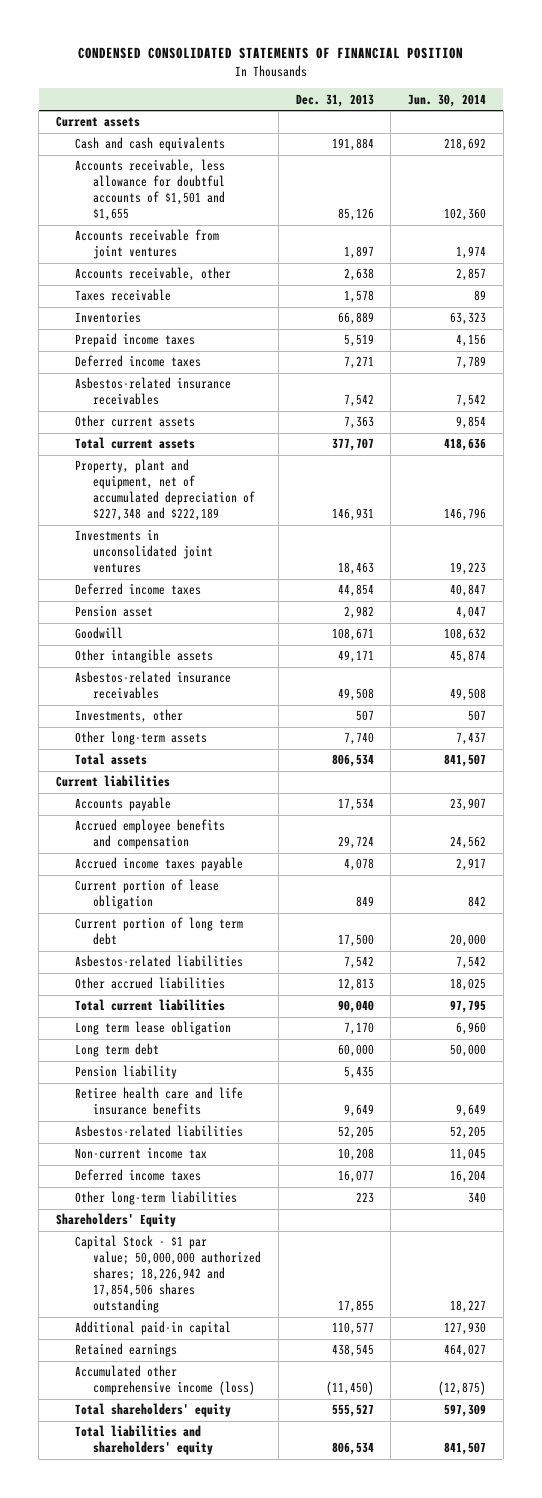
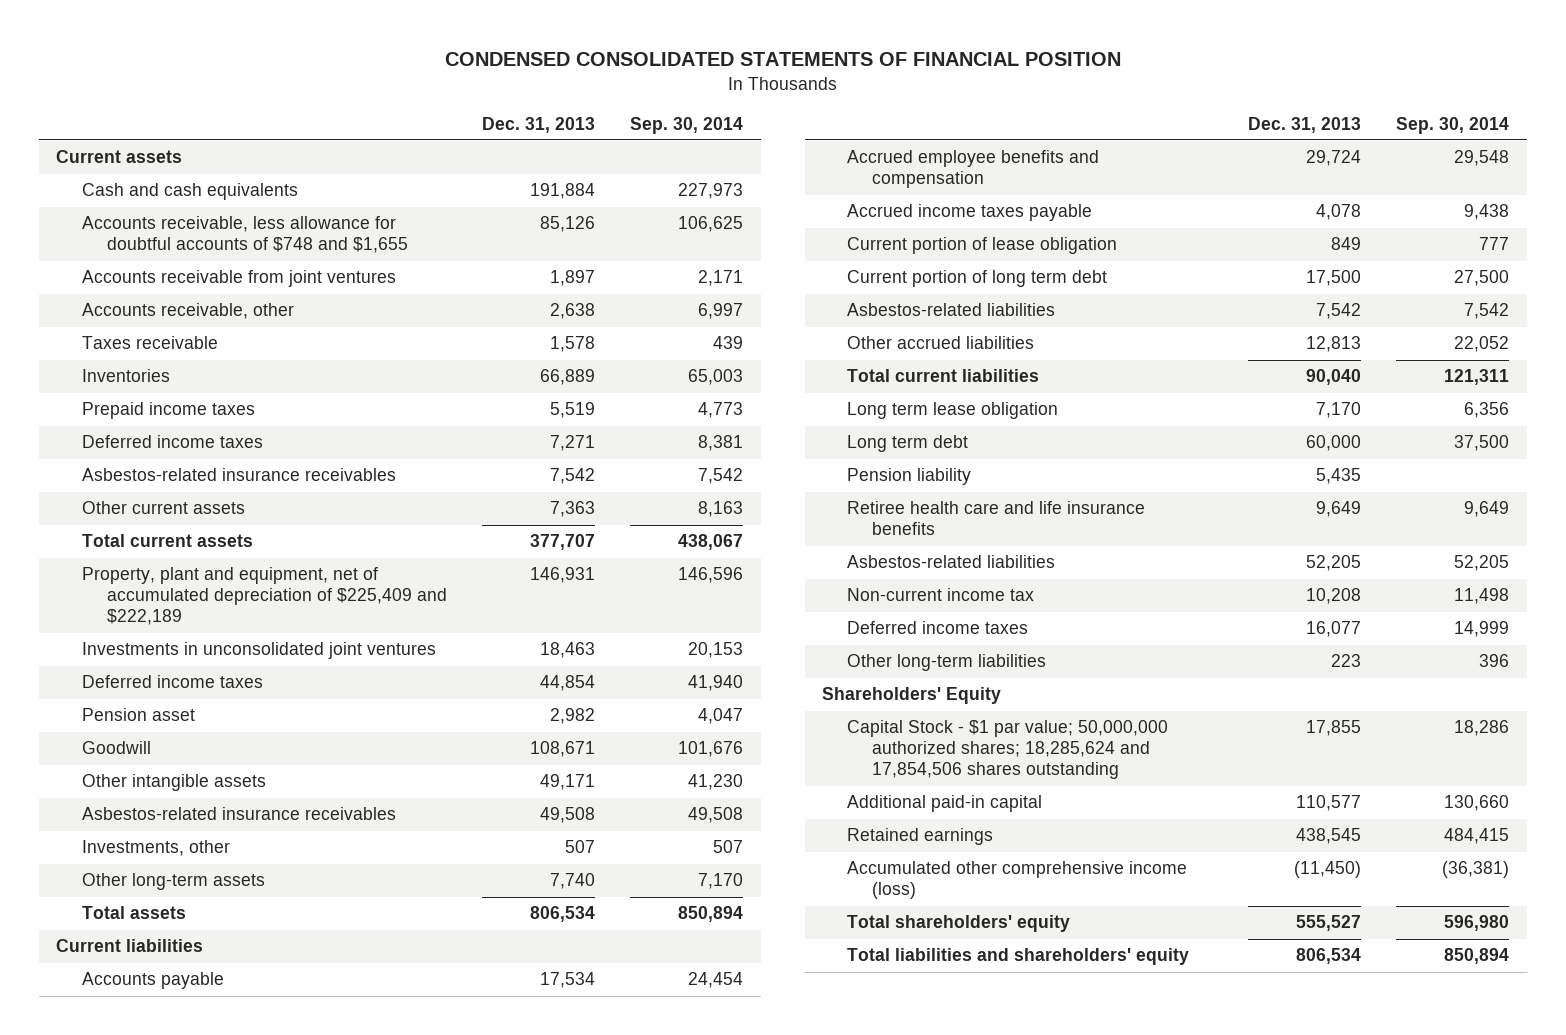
[408,93,487,107] Jun. 30, 2014 -> none
none -> [630,116,744,134] Sep. 30, 2014
[74,159,226,222] Accounts receivable, less allowance for doubtful accounts of $1,501 and $1,655 -> [81,216,408,254] Accounts receivable, less allowance for doubtful accounts of $748 and $1,655
[74,459,256,522] Property, plant and equipment, net of accumulated depreciation of $227,348 and $222,189 -> [81,567,447,626] Property, plant and equipment, net of accumulated depreciation of $225,409 and $222,189
[74,1235,262,1314] Capital Stock - $1 par value; 50,000,000 authorized shares; 18,226,942 and 17,854,506 shares outstanding -> [847,720,1169,780] Capital Stock - $1 par value; 50,000,000 authorized shares; 18,285,624 and 17,854,506 shares outstanding

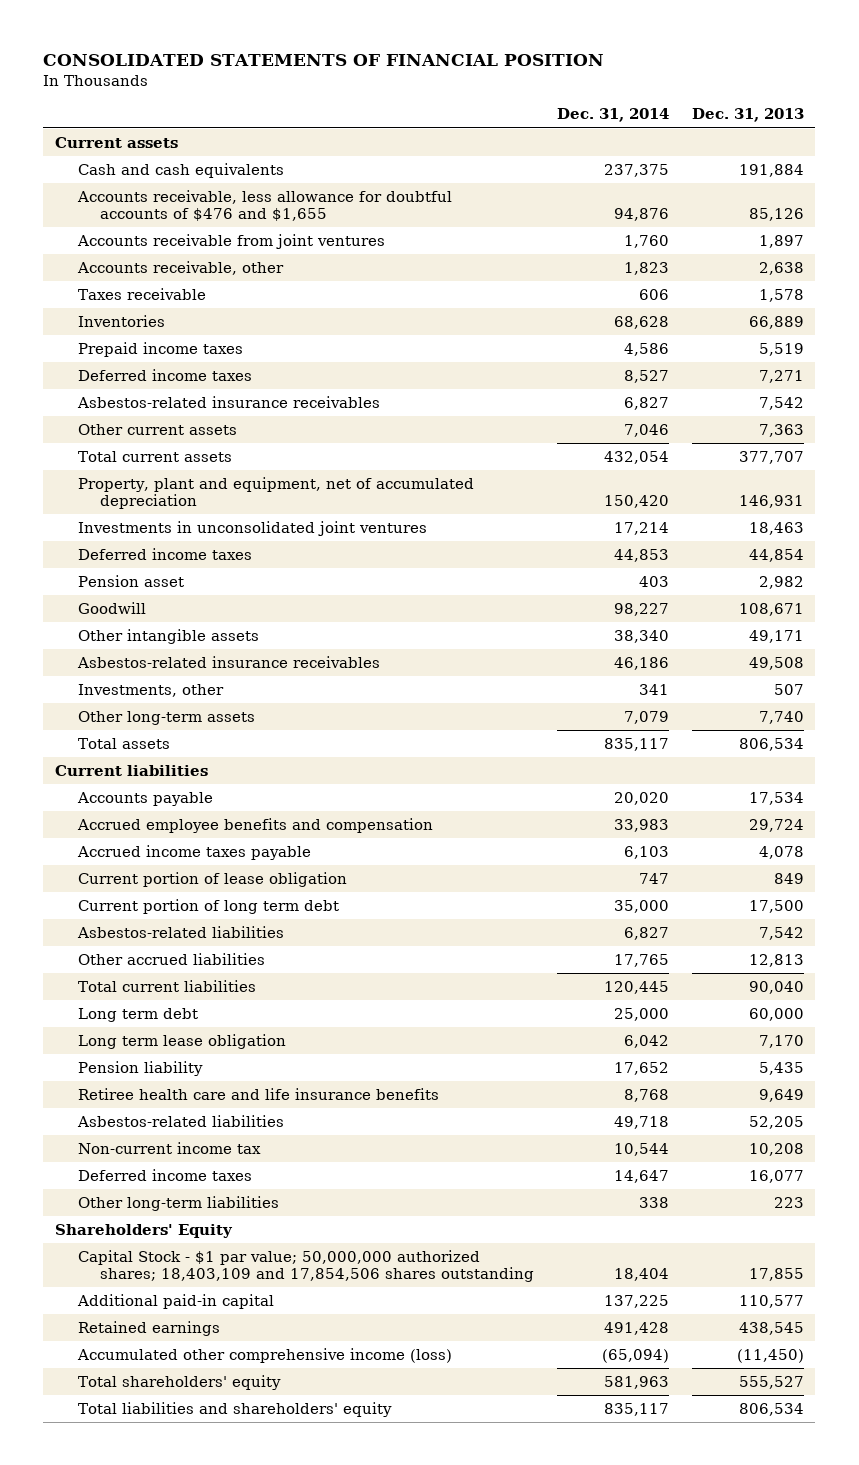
[444,51,1121,66] CONDENSED CONSOLIDATED STATEMENTS OF FINANCIAL POSITION -> [43,54,605,67] CONSOLIDATED STATEMENTS OF FINANCIAL POSITION
[630,116,744,134] Sep. 30, 2014 -> none
none -> [557,108,670,123] Dec. 31, 2014
[81,216,408,254] Accounts receivable, less allowance for doubtful accounts of $748 and $1,655 -> [76,189,452,222] Accounts receivable, less allowance for doubtful accounts of $476 and $1,655
[81,567,447,626] Property, plant and equipment, net of accumulated depreciation of $225,409 and $222,189 -> [77,476,474,510] Property, plant and equipment, net of accumulated depreciation
[847,402,1059,420] Long term lease obligation -> [77,1033,286,1049] Long term lease obligation
[847,720,1169,780] Capital Stock - $1 par value; 50,000,000 authorized shares; 18,285,624 and 17,854,506 shares outstanding -> [77,1249,535,1283] Capital Stock - $1 par value; 50,000,000 authorized shares; 18,403,109 and 17,854,506 shares outstanding

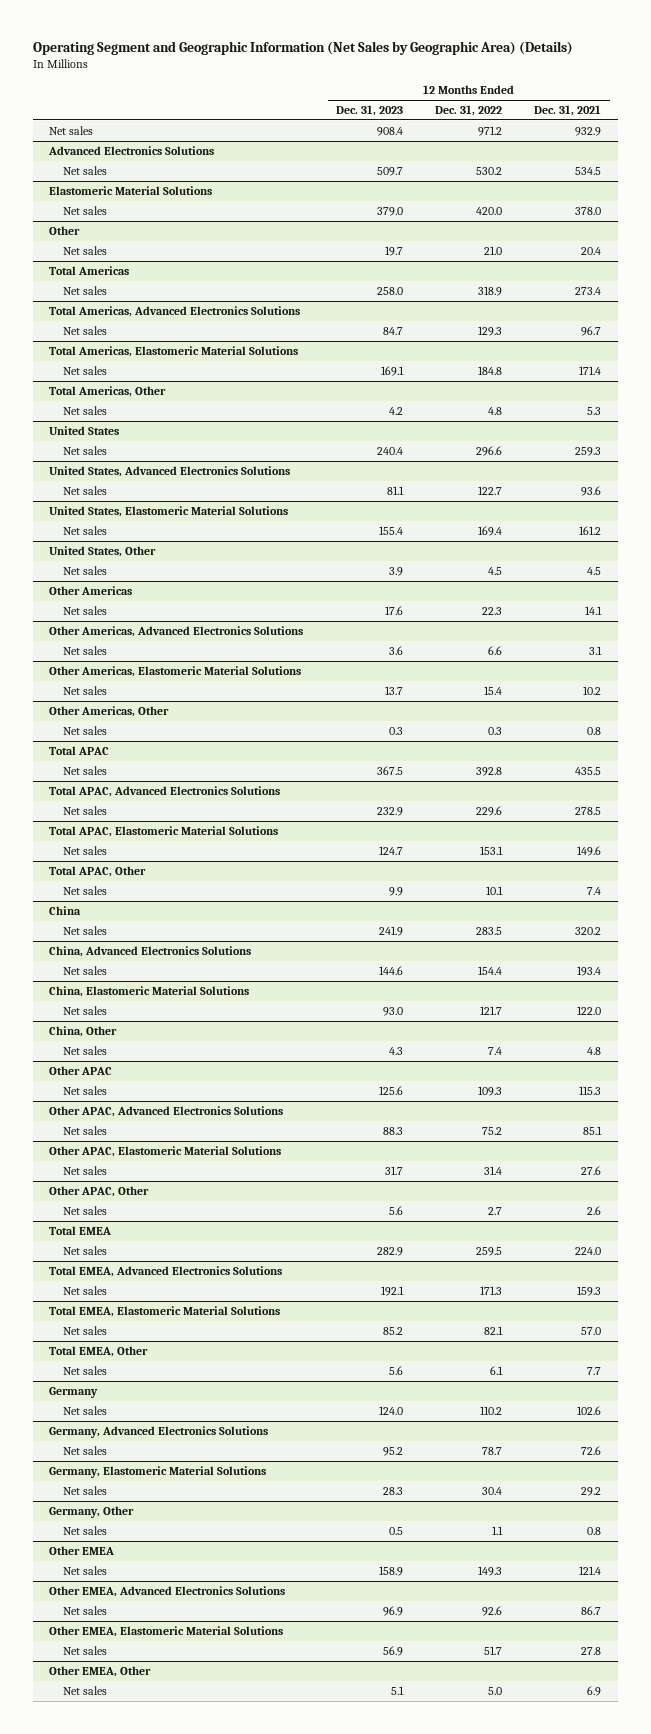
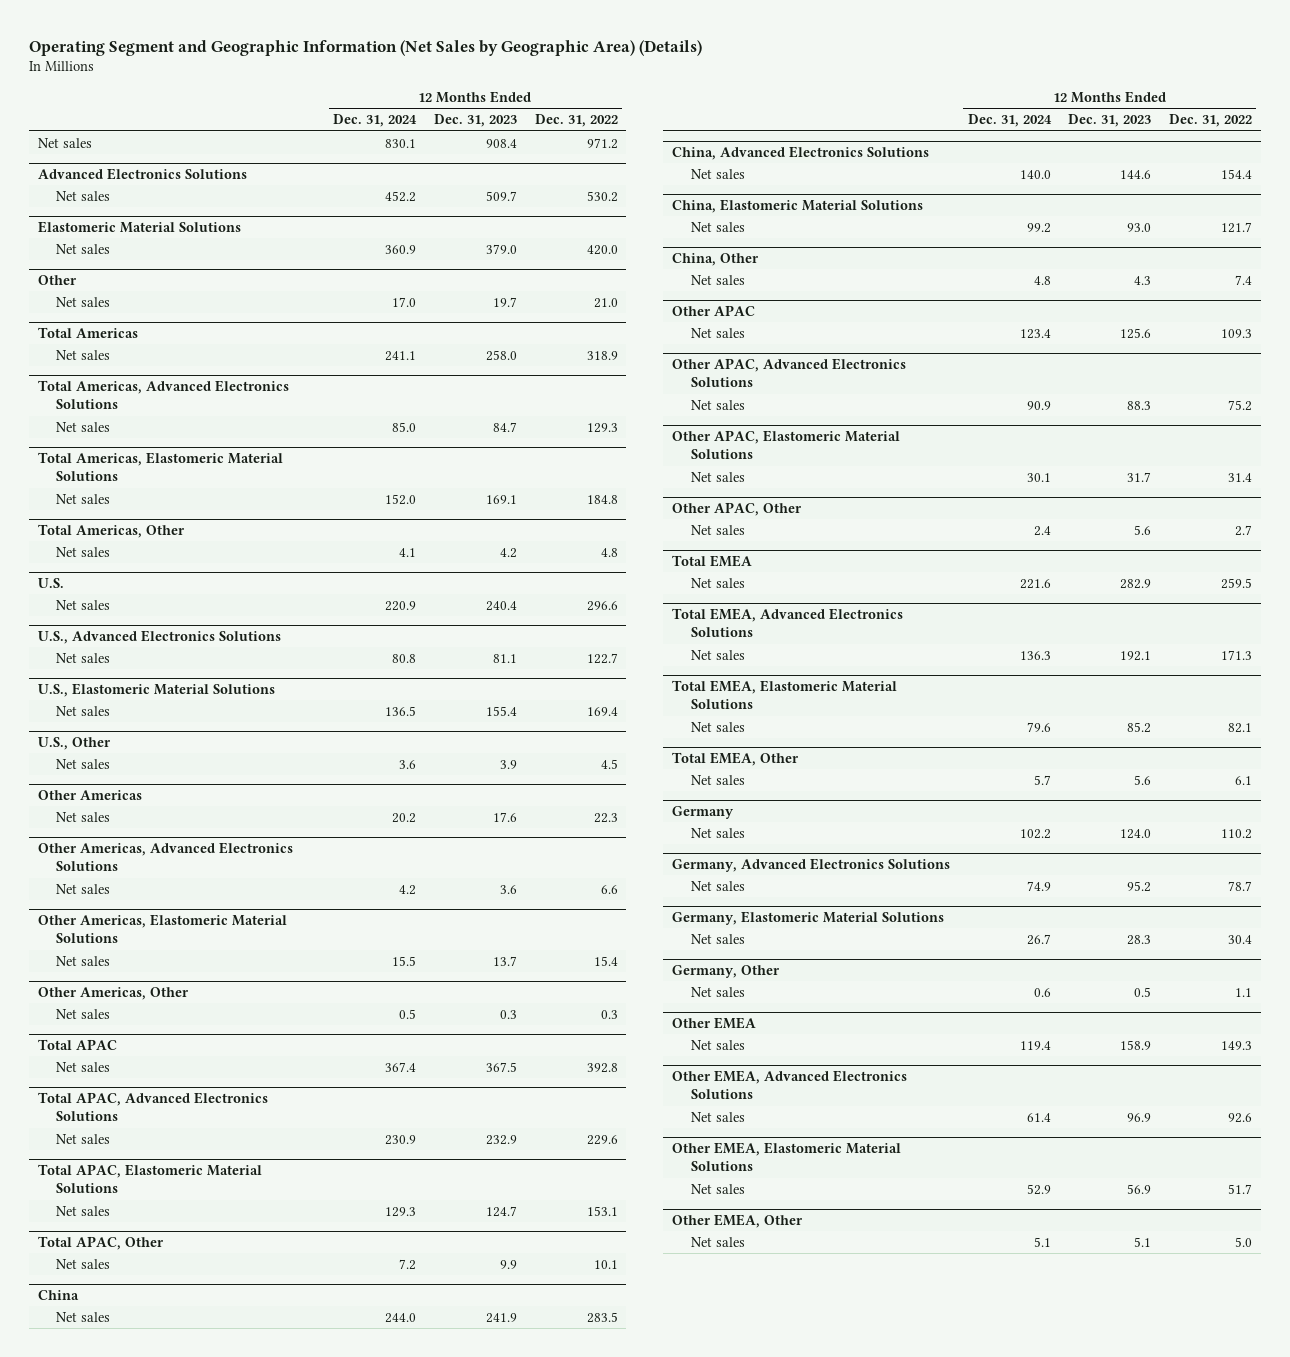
[534,105,602,117] Dec. 31, 2021 -> none
none -> [333,114,418,128] Dec. 31, 2024
[49,425,120,435] United States -> [37,578,64,589] U.S.
[49,465,291,477] United States, Advanced Electronics Solutions -> none
none -> [37,630,281,645] U.S., Advanced Electronics Solutions
[49,505,289,517] United States, Elastomeric Material Solutions -> none
none -> [37,683,275,698] U.S., Elastomeric Material Solutions
[49,545,157,557] United States, Other -> none
none -> [37,737,111,751] U.S., Other

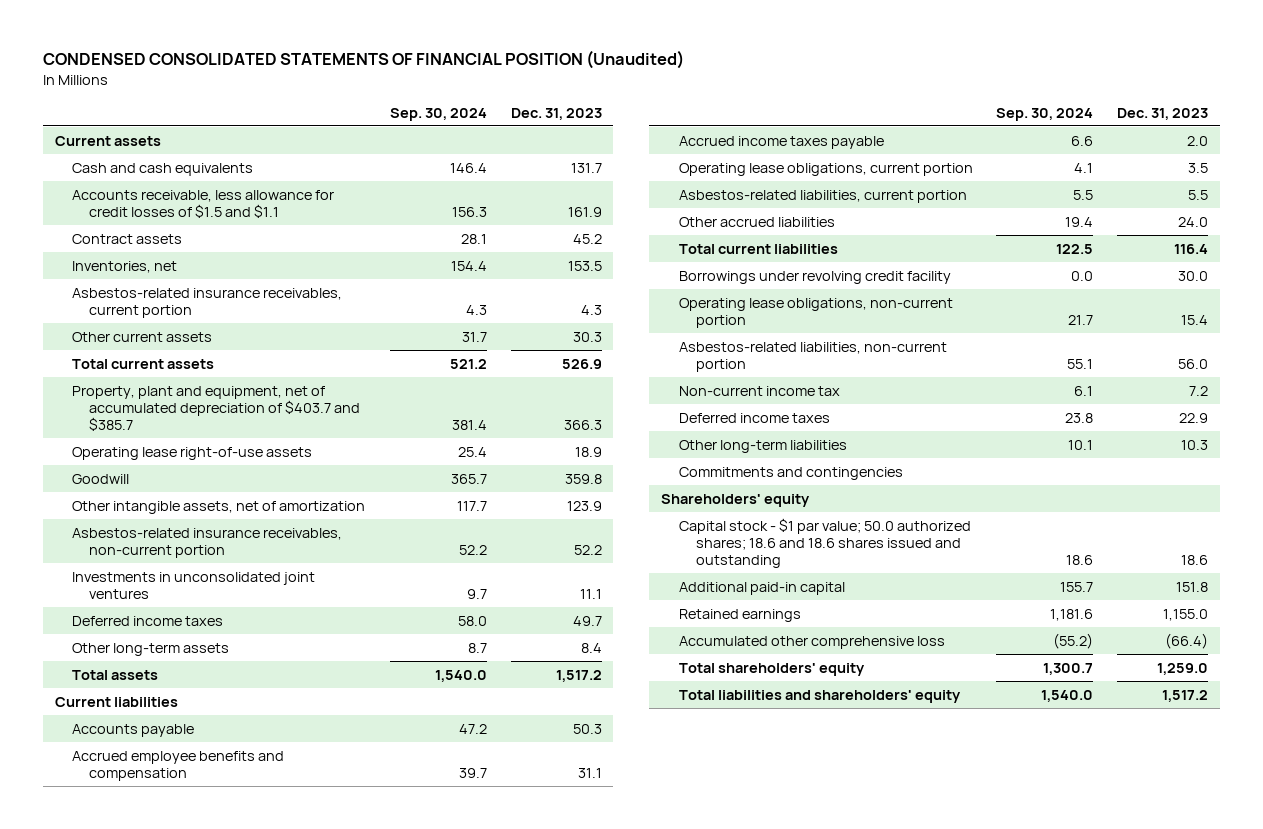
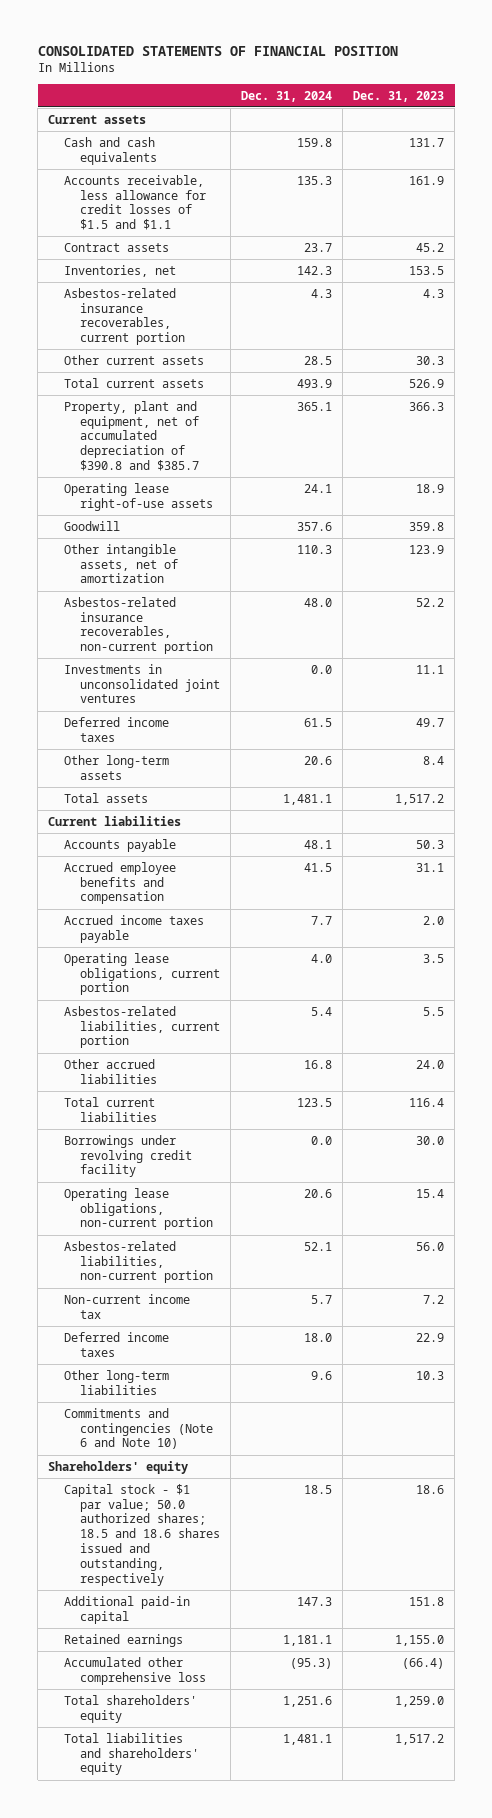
[42,50,684,70] CONDENSED CONSOLIDATED STATEMENTS OF FINANCIAL POSITION (Unaudited) -> [37,46,398,57] CONSOLIDATED STATEMENTS OF FINANCIAL POSITION
[389,107,487,121] Sep. 30, 2024 -> none
none -> [241,90,333,102] Dec. 31, 2024
[71,287,342,318] Asbestos-related insurance receivables, current portion -> [64,287,186,346] Asbestos-related insurance recoverables, current portion
[71,385,360,431] Property, plant and equipment, net of accumulated depreciation of $403.7 and $385.7 -> [64,400,200,471] Property, plant and equipment, net of accumulated depreciation of $390.8 and $385.7
[71,527,342,558] Asbestos-related insurance receivables, non-current portion -> [64,596,214,655] Asbestos-related insurance recoverables, non-current portion
[678,466,903,480] Commitments and contingencies -> [64,1407,214,1450] Commitments and contingencies (Note 6 and Note 10)
[678,517,971,568] Capital stock - $1 par value; 50.0 authorized shares; 18.6 and 18.6 shares issued and outstanding -> [64,1483,221,1586] Capital stock - $1 par value; 50.0 authorized shares; 18.5 and 18.6 shares issued and outstanding, respectively

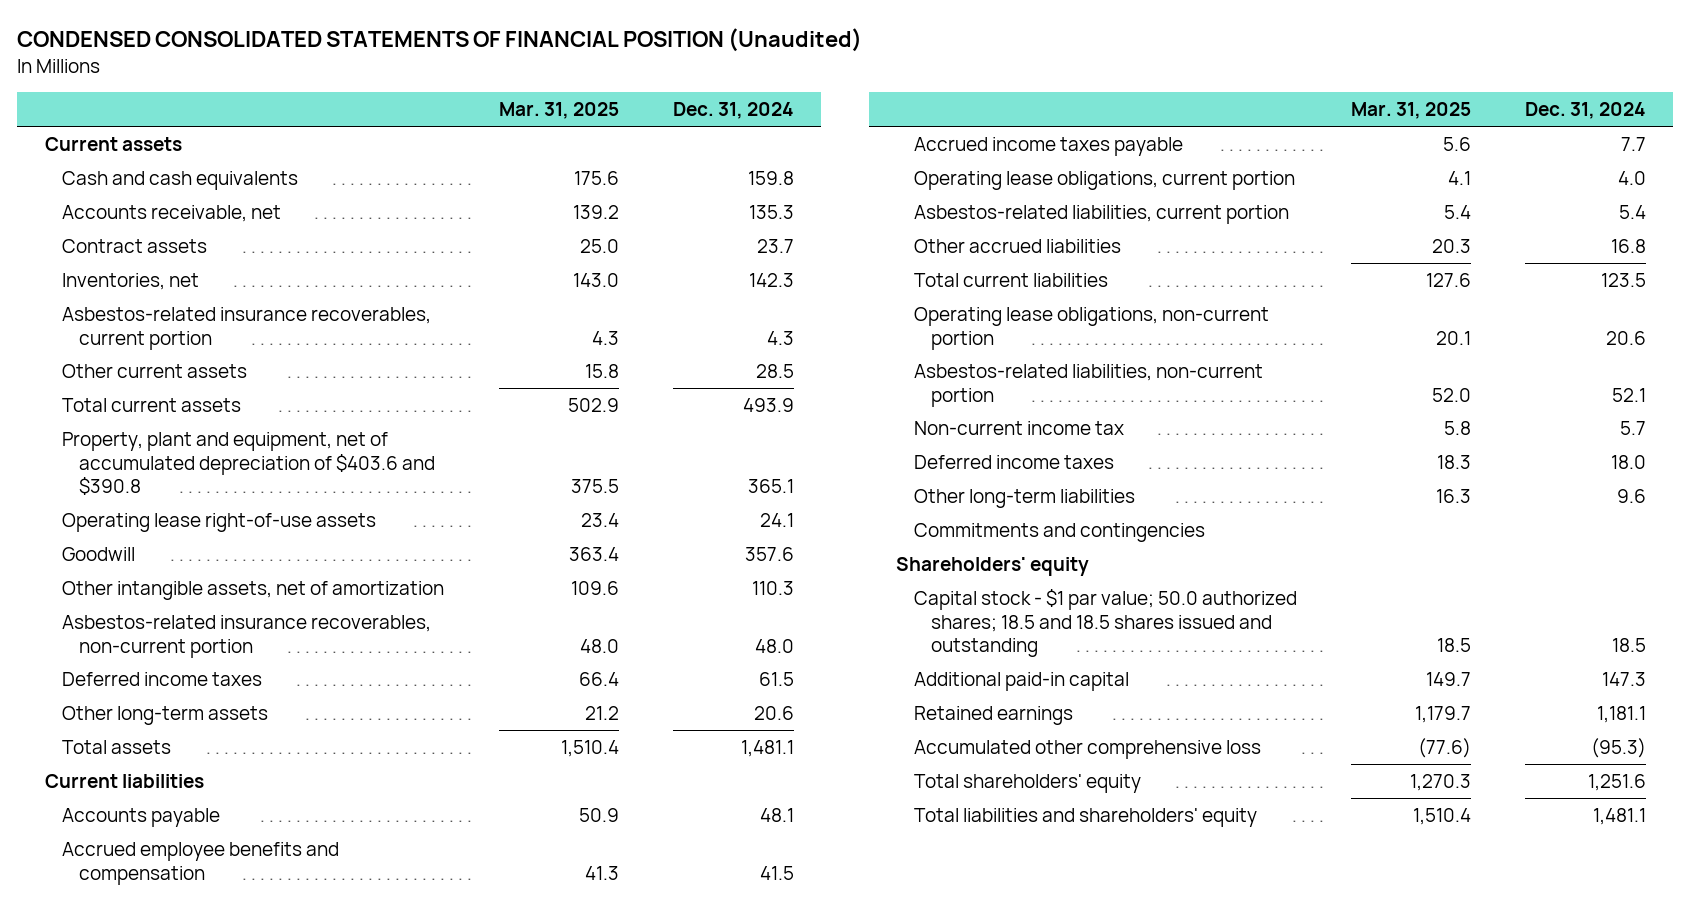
[37,46,398,57] CONSOLIDATED STATEMENTS OF FINANCIAL POSITION -> [17,28,863,53] CONDENSED CONSOLIDATED STATEMENTS OF FINANCIAL POSITION (Unaudited)
[353,90,445,102] Dec. 31, 2023 -> none
none -> [499,102,620,120] Mar. 31, 2025
[64,174,207,231] Accounts receivable, less allowance for credit losses of $1.5 and $1.1 -> [61,204,281,222] Accounts receivable, net
[64,400,200,471] Property, plant and equipment, net of accumulated depreciation of $390.8 and $385.7 -> [61,431,436,496] Property, plant and equipment, net of accumulated depreciation of $403.6 and $390.8
[64,663,221,704] Investments in unconsolidated joint ventures -> none
[64,1134,193,1178] Borrowings under revolving credit facility -> none
[64,1407,214,1450] Commitments and contingencies (Note 6 and Note 10) -> [913,522,1205,542] Commitments and contingencies
[64,1483,221,1586] Capital stock - $1 par value; 50.0 authorized shares; 18.5 and 18.6 shares issued and outstanding, respectively -> [913,588,1297,658] Capital stock - $1 par value; 50.0 authorized shares; 18.5 and 18.5 shares issued and outstanding

